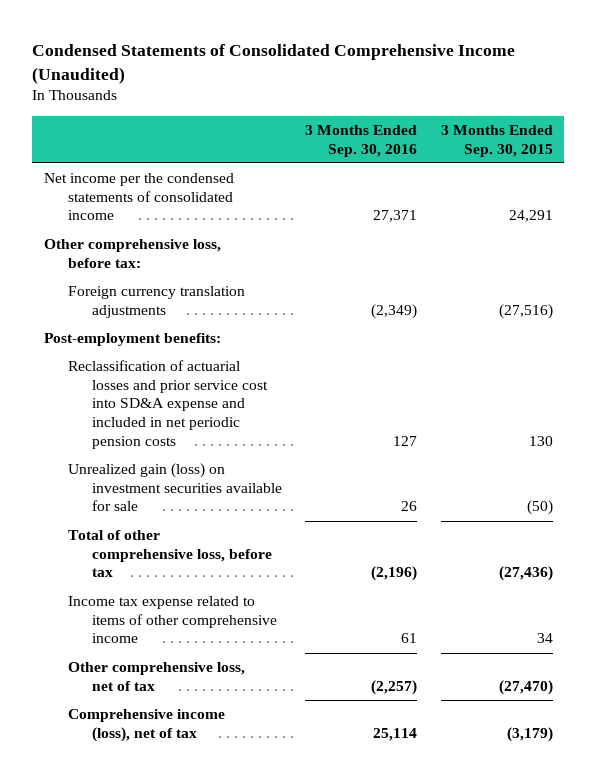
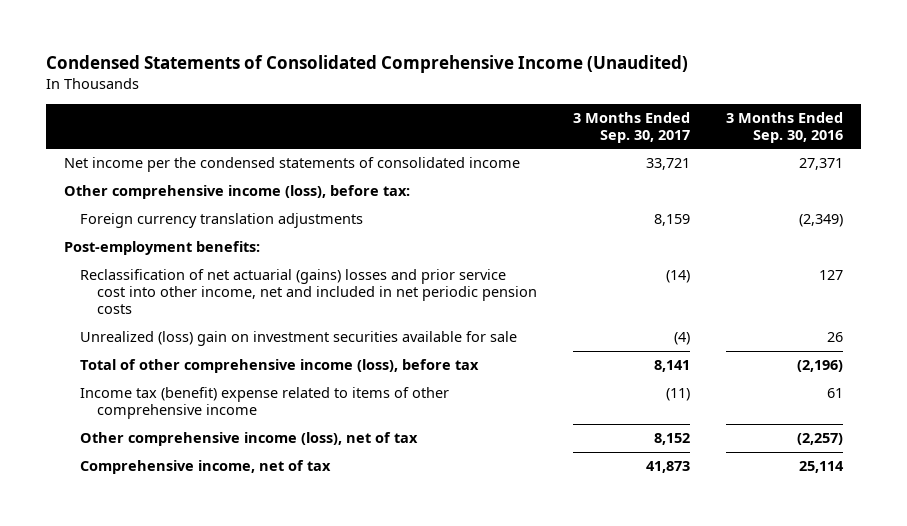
[440,124,553,157] 3 Months Ended Sep. 30, 2015 -> none
none -> [572,111,690,143] 3 Months Ended Sep. 30, 2017
[44,239,222,268] Other comprehensive loss, before tax: -> [64,185,411,200] Other comprehensive income (loss), before tax:
[68,360,268,449] Reclassification of actuarial losses and prior service cost into SD&A expense and included in net periodic pension costs -> [80,269,537,315] Reclassification of net actuarial (gains) losses and prior service cost into other income, net and included in net periodic pension costs
[68,463,282,512] Unrealized gain (loss) on investment securities available for sale -> [80,331,518,347] Unrealized (loss) gain on investment securities available for sale
[68,530,272,578] Total of other comprehensive loss, before tax -> [80,359,480,374] Total of other comprehensive income (loss), before tax
[68,596,277,644] Income tax expense related to items of other comprehensive income -> [80,387,450,420] Income tax (benefit) expense related to items of other comprehensive income
[68,662,246,691] Other comprehensive loss, net of tax -> [80,432,419,447] Other comprehensive income (loss), net of tax
[68,709,226,742] Comprehensive income (loss), net of tax -> [80,460,332,475] Comprehensive income, net of tax

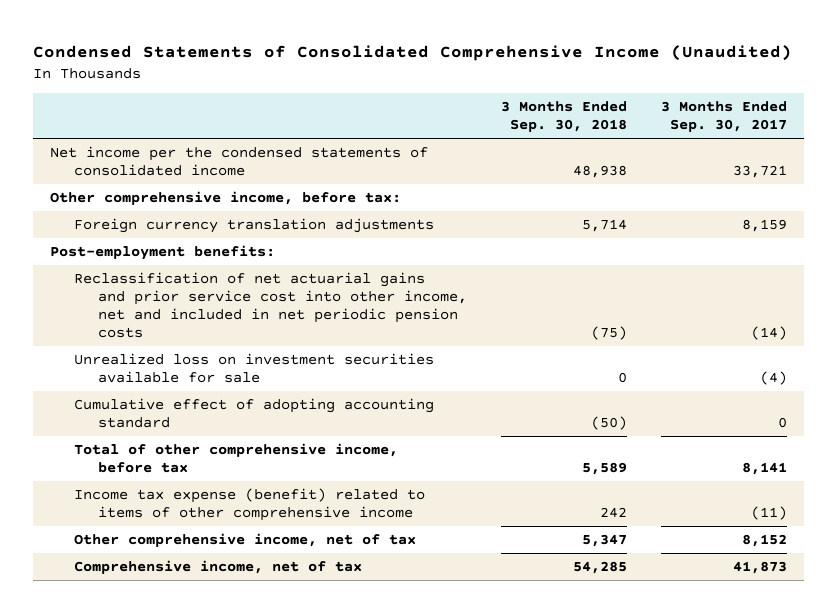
[725,111,843,143] 3 Months Ended Sep. 30, 2016 -> none
none -> [500,101,627,133] 3 Months Ended Sep. 30, 2018
[64,185,411,200] Other comprehensive income (loss), before tax: -> [50,191,402,206] Other comprehensive income, before tax:
[80,269,537,315] Reclassification of net actuarial (gains) losses and prior service cost into other income, net and included in net periodic pension costs -> [74,272,467,339] Reclassification of net actuarial gains and prior service cost into other income, net and included in net periodic pension costs
[80,331,518,347] Unrealized (loss) gain on investment securities available for sale -> [74,353,435,384] Unrealized loss on investment securities available for sale
none -> [74,398,435,429] Cumulative effect of adopting accounting standard
[80,359,480,374] Total of other comprehensive income (loss), before tax -> [74,443,399,474] Total of other comprehensive income, before tax
[80,387,450,420] Income tax (benefit) expense related to items of other comprehensive income -> [74,488,426,522] Income tax expense (benefit) related to items of other comprehensive income
[80,432,419,447] Other comprehensive income (loss), net of tax -> [74,533,417,548] Other comprehensive income, net of tax

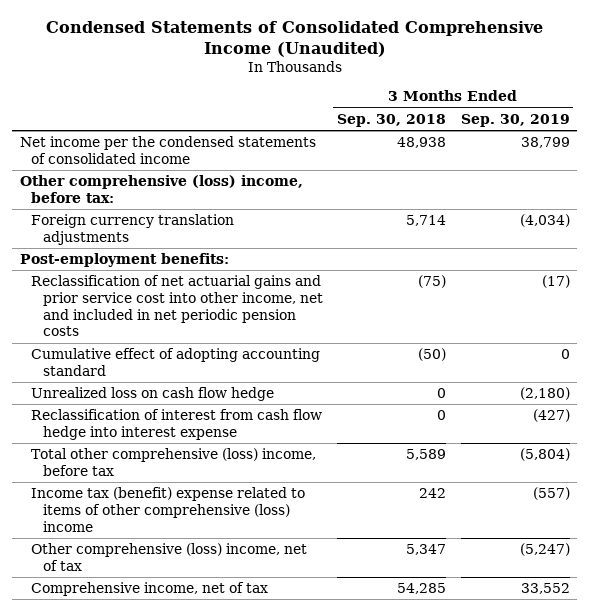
[660,101,787,133] 3 Months Ended Sep. 30, 2017 -> none
none -> [460,113,570,127] Sep. 30, 2019
[50,191,402,206] Other comprehensive income, before tax: -> [19,175,303,203] Other comprehensive (loss) income, before tax:
[74,353,435,384] Unrealized loss on investment securities available for sale -> none
none -> [31,387,275,402] Unrealized loss on cash flow hedge
none -> [31,409,323,440] Reclassification of interest from cash flow hedge into interest expense
[74,443,399,474] Total of other comprehensive income, before tax -> [31,448,317,476] Total other comprehensive (loss) income, before tax
[74,488,426,522] Income tax expense (benefit) related to items of other comprehensive income -> [31,487,306,532] Income tax (benefit) expense related to items of other comprehensive (loss) income
[74,533,417,548] Other comprehensive income, net of tax -> [31,543,308,571] Other comprehensive (loss) income, net of tax

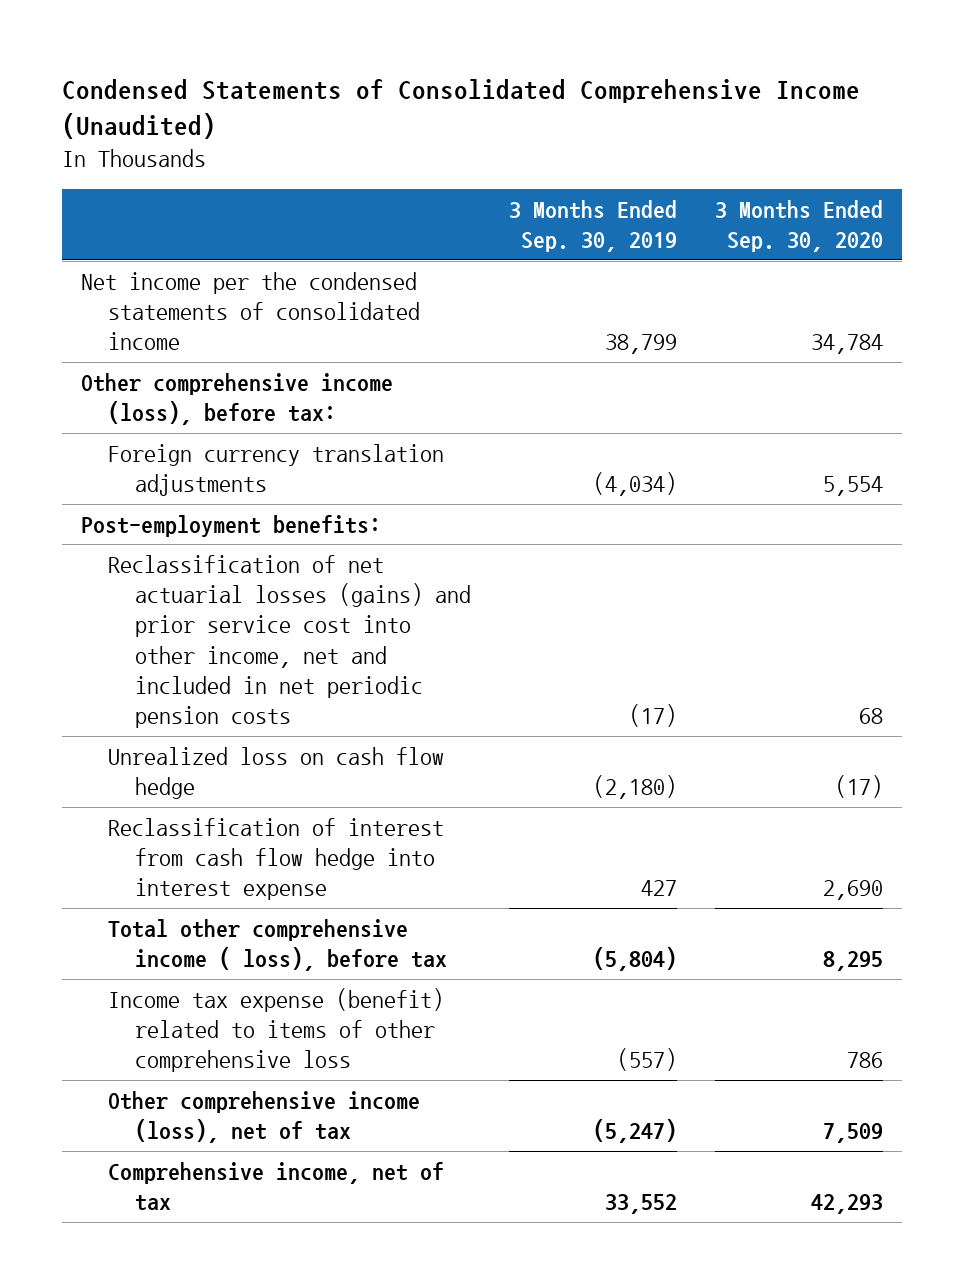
[337,113,447,127] Sep. 30, 2018 -> none
none -> [715,199,884,252] 3 Months Ended Sep. 30, 2020
[19,175,303,203] Other comprehensive (loss) income, before tax: -> [80,372,393,425] Other comprehensive income (loss), before tax:
[31,348,321,376] Cumulative effect of adopting accounting standard -> none
[31,275,323,337] Reclassification of net actuarial gains and prior service cost into other income, net and included in net periodic pension costs -> [107,554,471,729] Reclassification of net actuarial losses (gains) and prior service cost into other income, net and included in net periodic pension costs
[532,409,570,423] (427) -> [640,880,677,897] 427
[31,448,317,476] Total other comprehensive (loss) income, before tax -> [107,918,447,971] Total other comprehensive income ( loss), before tax
[31,487,306,532] Income tax (benefit) expense related to items of other comprehensive (loss) income -> [107,987,444,1073] Income tax expense (benefit) related to items of other comprehensive loss
[31,543,308,571] Other comprehensive (loss) income, net of tax -> [107,1090,420,1143] Other comprehensive income (loss), net of tax

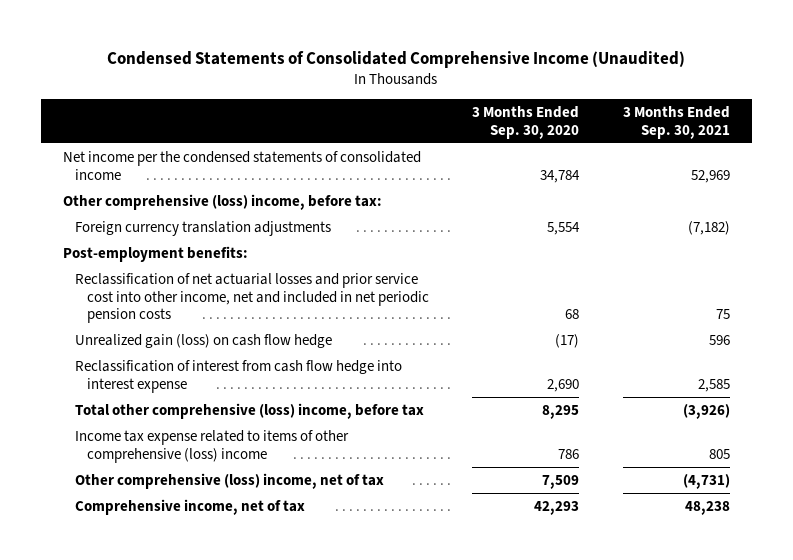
[508,199,677,252] 3 Months Ended Sep. 30, 2019 -> none
none -> [622,106,730,139] 3 Months Ended Sep. 30, 2021
[80,372,393,425] Other comprehensive income (loss), before tax: -> [62,193,382,210] Other comprehensive (loss) income, before tax:
[107,554,471,729] Reclassification of net actuarial losses (gains) and prior service cost into other income, net and included in net periodic pension costs -> [74,272,429,324] Reclassification of net actuarial losses and prior service cost into other income, net and included in net periodic pension costs
[107,746,444,799] Unrealized loss on cash flow hedge -> [74,333,332,348] Unrealized gain (loss) on cash flow hedge
[107,918,447,971] Total other comprehensive income ( loss), before tax -> [74,402,424,419] Total other comprehensive (loss) income, before tax
[107,987,444,1073] Income tax expense (benefit) related to items of other comprehensive loss -> [74,429,349,463] Income tax expense related to items of other comprehensive (loss) income
[107,1090,420,1143] Other comprehensive income (loss), net of tax -> [74,472,384,489] Other comprehensive (loss) income, net of tax

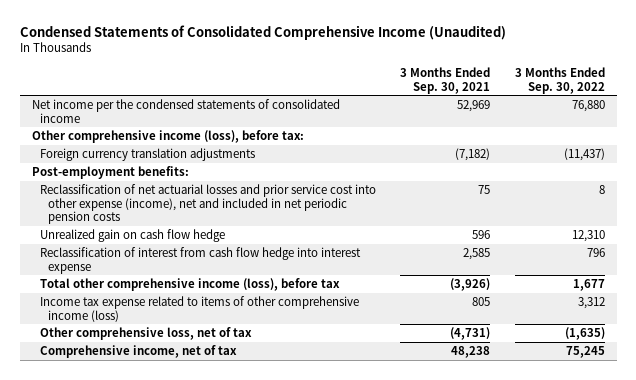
[472,106,580,139] 3 Months Ended Sep. 30, 2020 -> none
none -> [514,66,605,94] 3 Months Ended Sep. 30, 2022
[62,193,382,210] Other comprehensive (loss) income, before tax: -> [31,129,304,143] Other comprehensive income (loss), before tax:
[74,272,429,324] Reclassification of net actuarial losses and prior service cost into other income, net and included in net periodic pension costs -> [39,183,376,225] Reclassification of net actuarial losses and prior service cost into other expense (income), net and included in net periodic pension costs
[74,333,332,348] Unrealized gain (loss) on cash flow hedge -> [39,228,225,242] Unrealized gain on cash flow hedge
[74,402,424,419] Total other comprehensive (loss) income, before tax -> [39,277,340,291] Total other comprehensive income (loss), before tax
[74,429,349,463] Income tax expense related to items of other comprehensive (loss) income -> [39,295,359,322] Income tax expense related to items of other comprehensive income (loss)
[74,472,384,489] Other comprehensive (loss) income, net of tax -> [39,326,252,340] Other comprehensive loss, net of tax

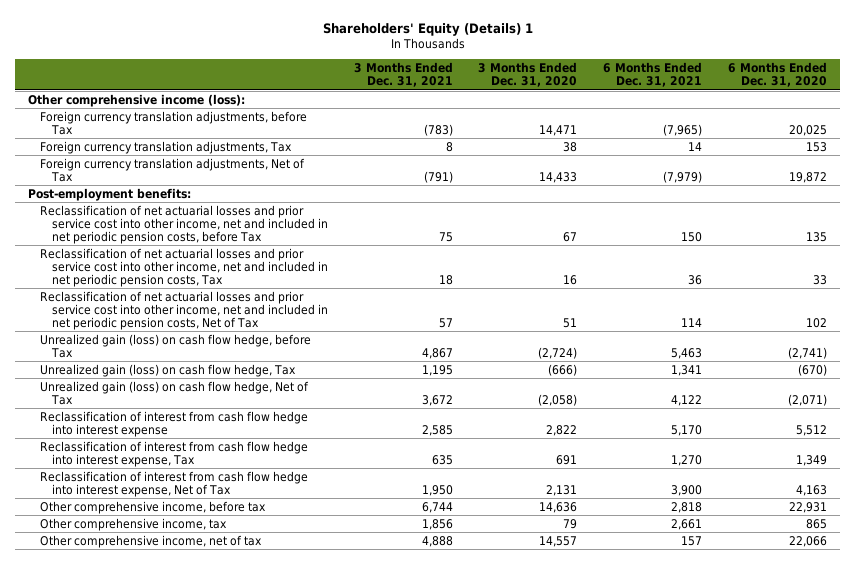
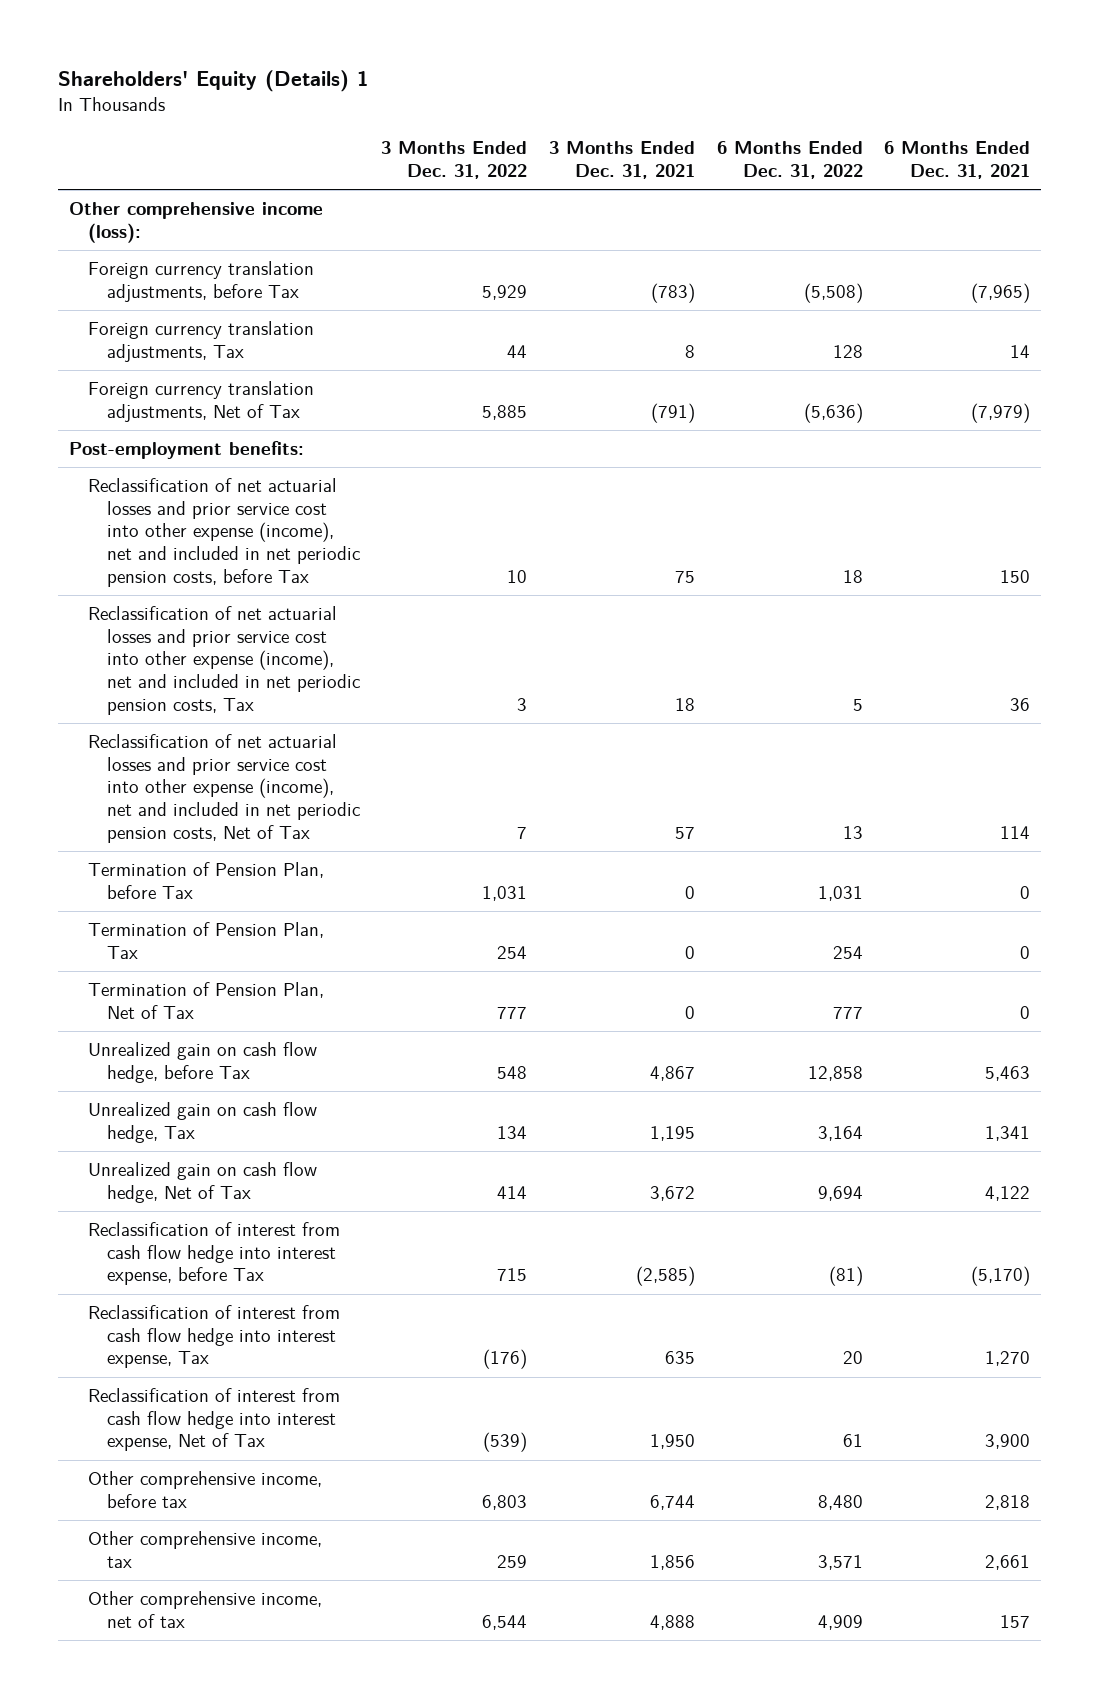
[478,62,578,88] 3 Months Ended Dec. 31, 2020 -> none
[728,62,828,88] 6 Months Ended Dec. 31, 2020 -> none
none -> [381,141,528,180] 3 Months Ended Dec. 31, 2022
none -> [716,141,863,180] 6 Months Ended Dec. 31, 2022
[39,204,328,245] Reclassification of net actuarial losses and prior service cost into other income, net and included in net periodic pension costs, before Tax -> [87,477,360,588] Reclassification of net actuarial losses and prior service cost into other expense (income), net and included in net periodic pension costs, before Tax
[39,247,328,288] Reclassification of net actuarial losses and prior service cost into other income, net and included in net periodic pension costs, Tax -> [87,605,360,716] Reclassification of net actuarial losses and prior service cost into other expense (income), net and included in net periodic pension costs, Tax
[39,290,328,331] Reclassification of net actuarial losses and prior service cost into other income, net and included in net periodic pension costs, Net of Tax -> [87,733,360,844] Reclassification of net actuarial losses and prior service cost into other expense (income), net and included in net periodic pension costs, Net of Tax
none -> [87,861,324,899] Termination of Pension Plan, before Tax
none -> [87,921,324,959] Termination of Pension Plan, Tax
none -> [87,981,324,1019] Termination of Pension Plan, Net of Tax
[39,333,311,358] Unrealized gain (loss) on cash flow hedge, before Tax -> [87,1041,317,1083] Unrealized gain on cash flow hedge, before Tax
[39,363,296,377] Unrealized gain (loss) on cash flow hedge, Tax -> [87,1101,317,1143] Unrealized gain on cash flow hedge, Tax
[39,380,309,405] Unrealized gain (loss) on cash flow hedge, Net of Tax -> [87,1161,317,1203] Unrealized gain on cash flow hedge, Net of Tax
[39,410,308,437] Reclassification of interest from cash flow hedge into interest expense -> [87,1221,340,1286] Reclassification of interest from cash flow hedge into interest expense, before Tax
[421,424,453,436] 2,585 -> [636,1266,696,1287] (2,585)
[671,424,703,436] 5,170 -> [971,1266,1031,1287] (5,170)

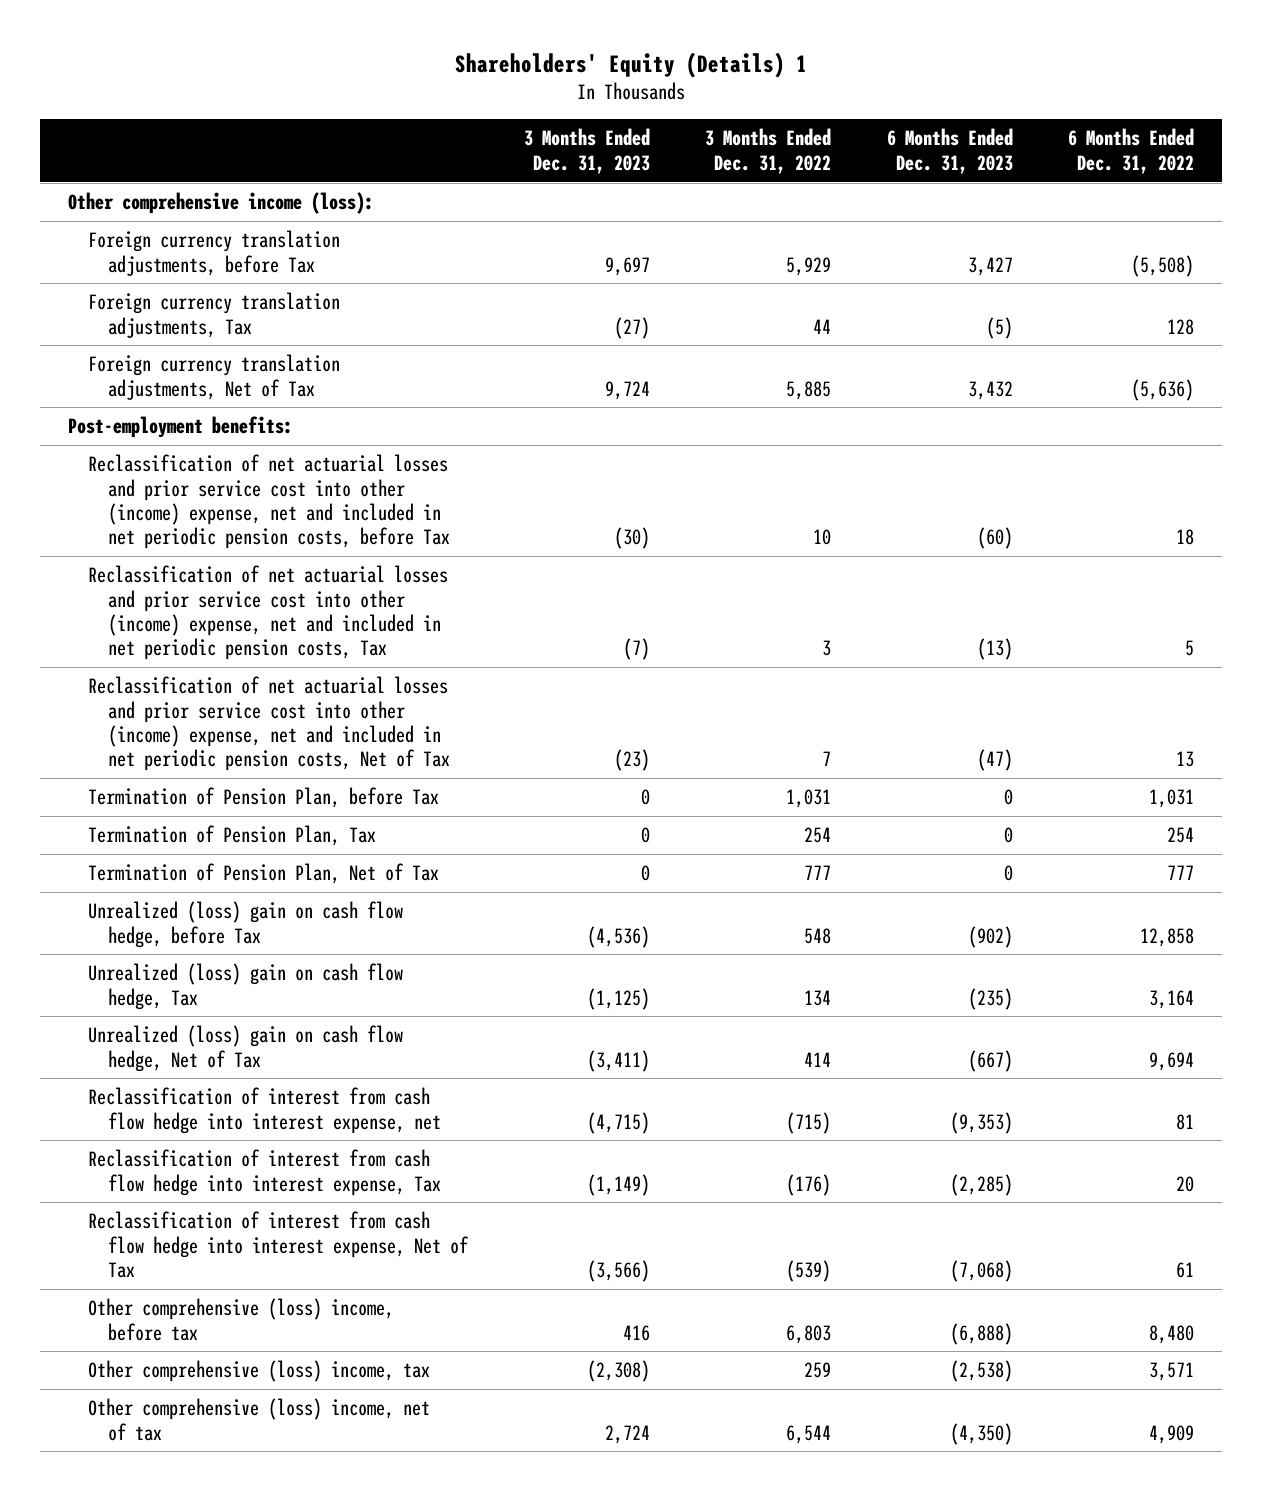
[549,141,696,180] 3 Months Ended Dec. 31, 2021 -> none
[884,141,1031,180] 6 Months Ended Dec. 31, 2021 -> none
none -> [523,128,650,174] 3 Months Ended Dec. 31, 2023
none -> [886,128,1013,174] 6 Months Ended Dec. 31, 2023
[87,477,360,588] Reclassification of net actuarial losses and prior service cost into other expense (income), net and included in net periodic pension costs, before Tax -> [88,454,451,550] Reclassification of net actuarial losses and prior service cost into other (income) expense, net and included in net periodic pension costs, before Tax
[87,605,360,716] Reclassification of net actuarial losses and prior service cost into other expense (income), net and included in net periodic pension costs, Tax -> [88,565,449,661] Reclassification of net actuarial losses and prior service cost into other (income) expense, net and included in net periodic pension costs, Tax
[87,733,360,844] Reclassification of net actuarial losses and prior service cost into other expense (income), net and included in net periodic pension costs, Net of Tax -> [88,676,451,772] Reclassification of net actuarial losses and prior service cost into other (income) expense, net and included in net periodic pension costs, Net of Tax
[87,1041,317,1083] Unrealized gain on cash flow hedge, before Tax -> [88,901,404,948] Unrealized (loss) gain on cash flow hedge, before Tax
[87,1101,317,1143] Unrealized gain on cash flow hedge, Tax -> [88,963,404,1010] Unrealized (loss) gain on cash flow hedge, Tax
[87,1161,317,1203] Unrealized gain on cash flow hedge, Net of Tax -> [88,1025,404,1072] Unrealized (loss) gain on cash flow hedge, Net of Tax
[87,1221,340,1286] Reclassification of interest from cash flow hedge into interest expense, before Tax -> [88,1087,442,1134] Reclassification of interest from cash flow hedge into interest expense, net
[497,1268,528,1282] 715 -> [786,1111,832,1134] (715)
[828,1266,863,1287] (81) -> [1176,1113,1195,1130] 81
[87,1470,322,1508] Other comprehensive income, before tax -> [88,1298,395,1341] Other comprehensive (loss) income, before tax
[87,1530,322,1568] Other comprehensive income, tax -> [88,1360,431,1383] Other comprehensive (loss) income, tax
[87,1590,322,1628] Other comprehensive income, net of tax -> [88,1398,431,1441] Other comprehensive (loss) income, net of tax

